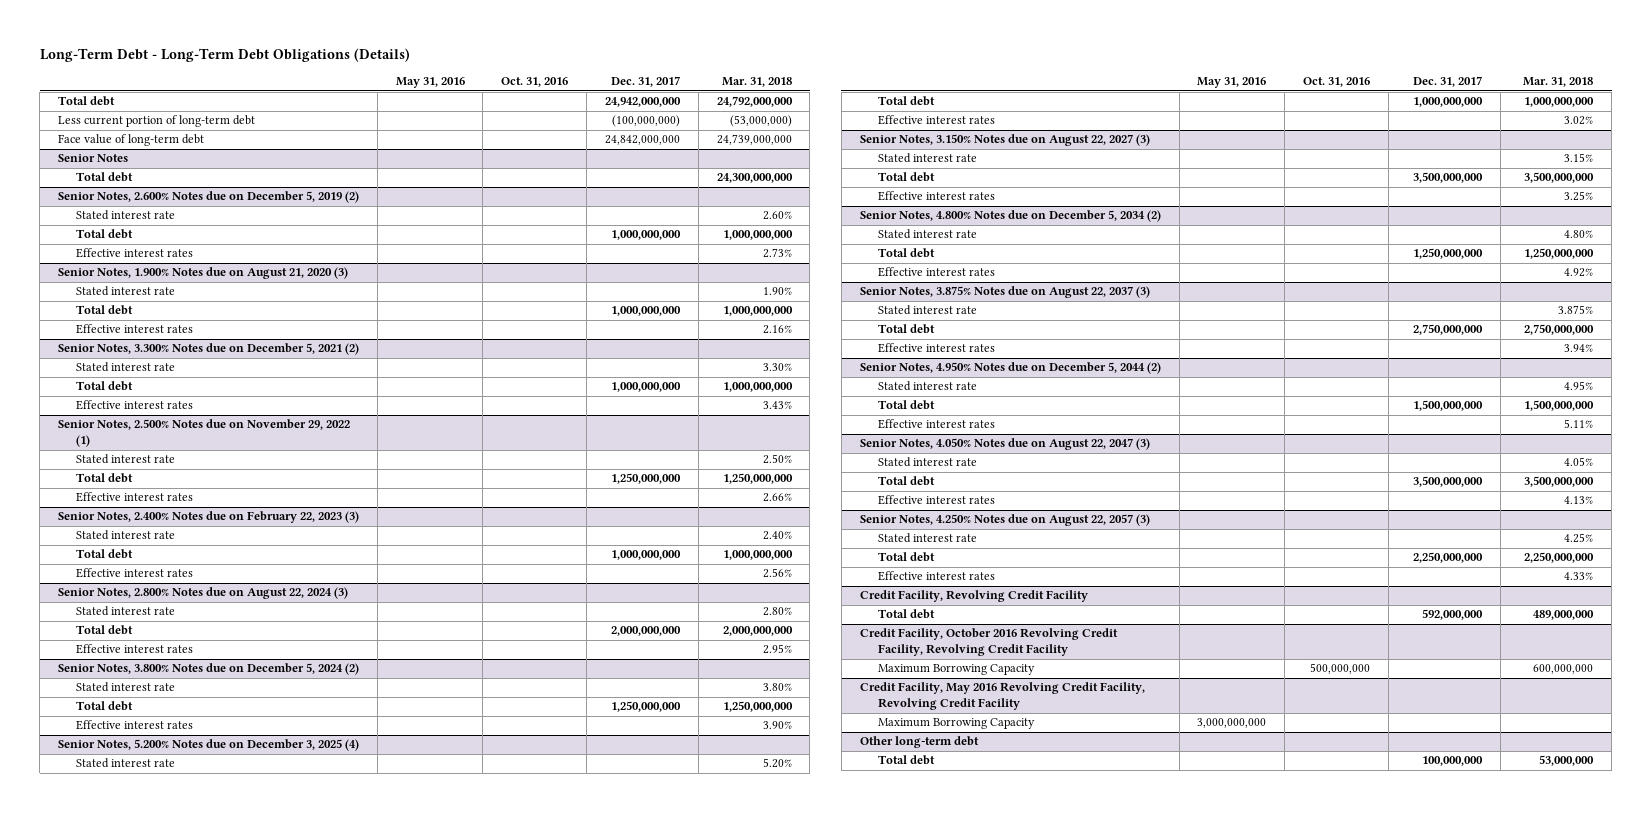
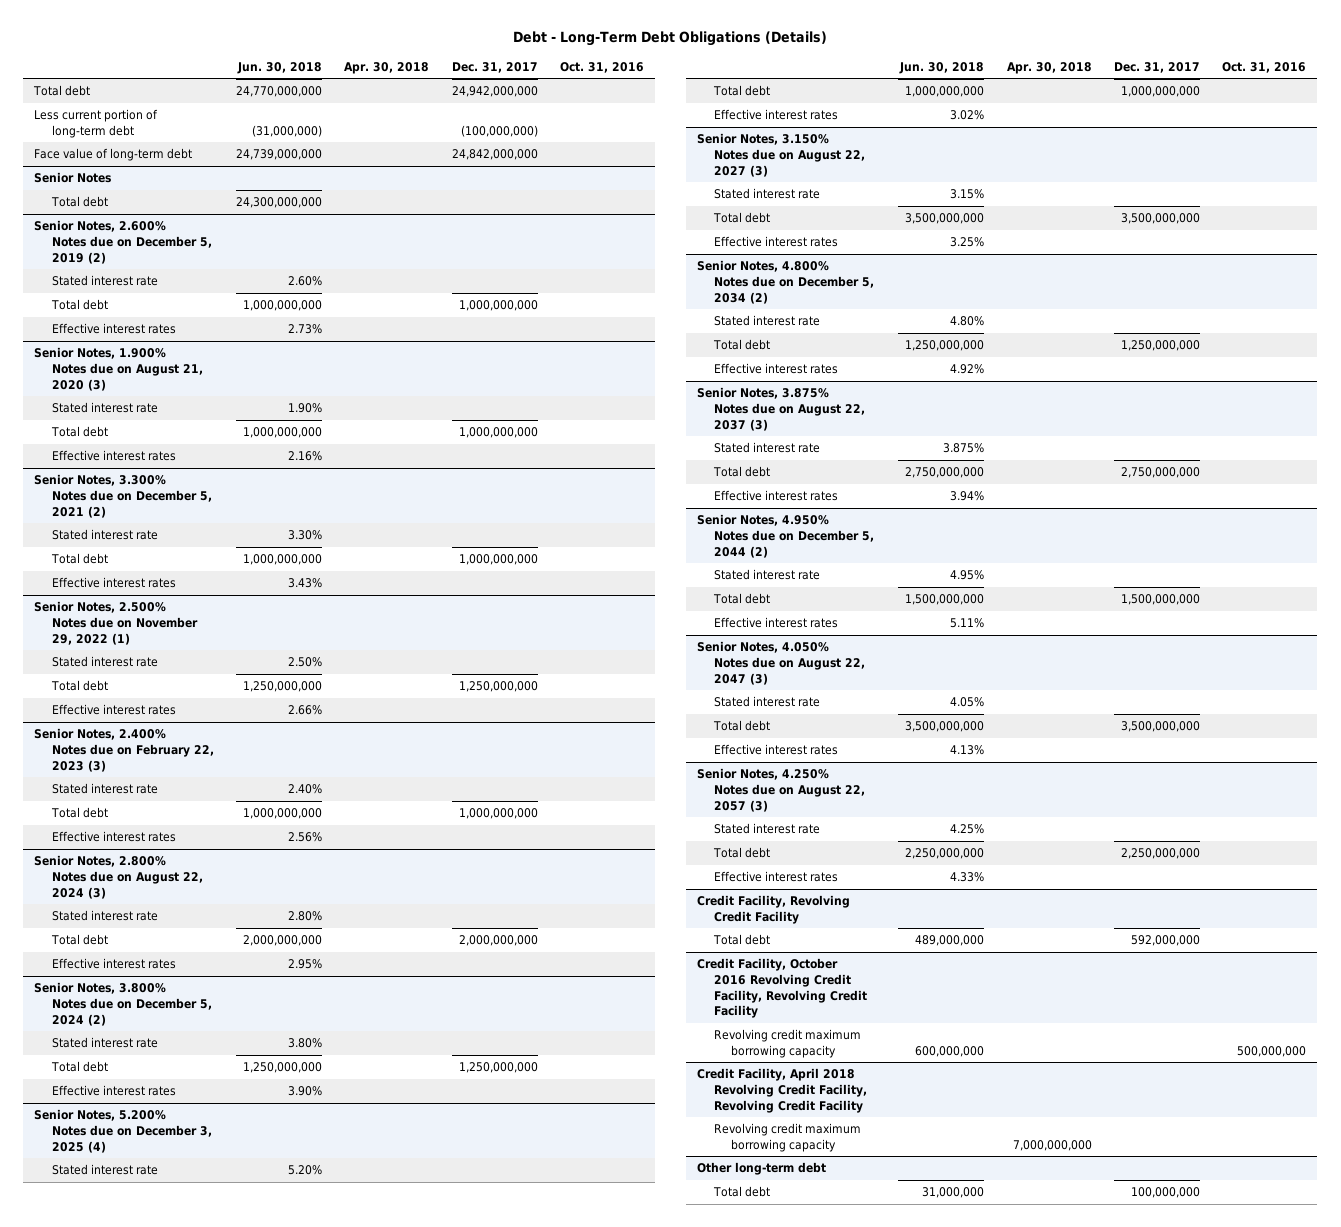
[39,48,410,63] Long-Term Debt - Long-Term Debt Obligations (Details) -> [513,31,828,47] Debt - Long-Term Debt Obligations (Details)
[395,77,465,89] May 31, 2016 -> none
[721,77,792,88] Mar. 31, 2018 -> none
none -> [236,61,322,74] Jun. 30, 2018
none -> [344,61,430,74] Apr. 30, 2018
[859,682,1145,711] Credit Facility, May 2016 Revolving Credit Facility, Revolving Credit Facility -> none
[877,718,1035,730] Maximum Borrowing Capacity -> none
[877,664,1035,676] Maximum Borrowing Capacity -> [713,1029,861,1059] Revolving credit maximum borrowing capacity
none -> [696,1068,867,1113] Credit Facility, April 2018 Revolving Credit Facility, Revolving Credit Facility
none -> [713,1123,861,1153] Revolving credit maximum borrowing capacity

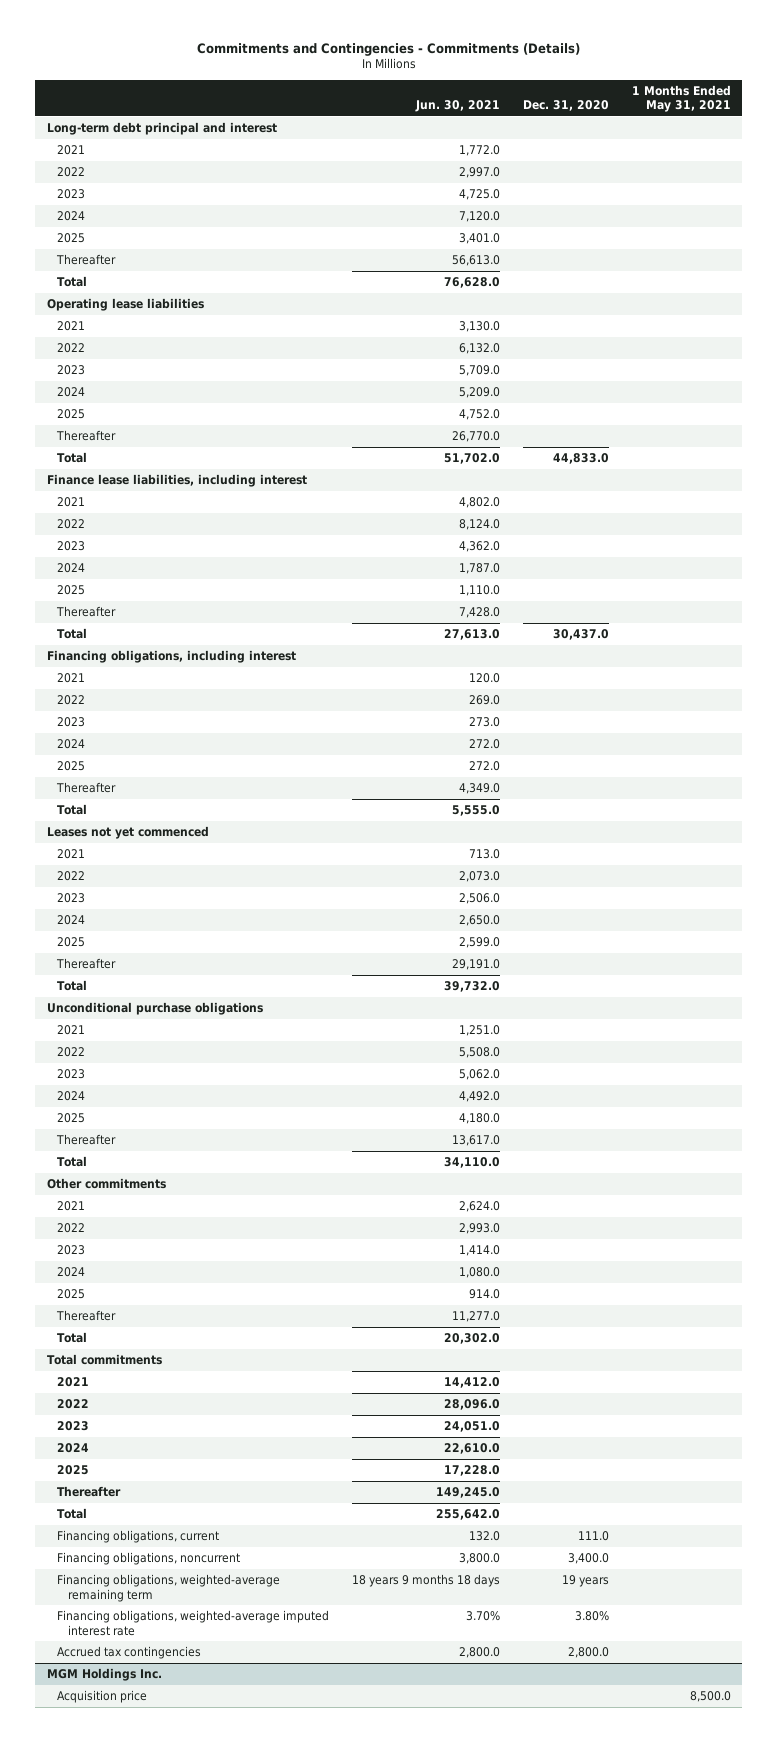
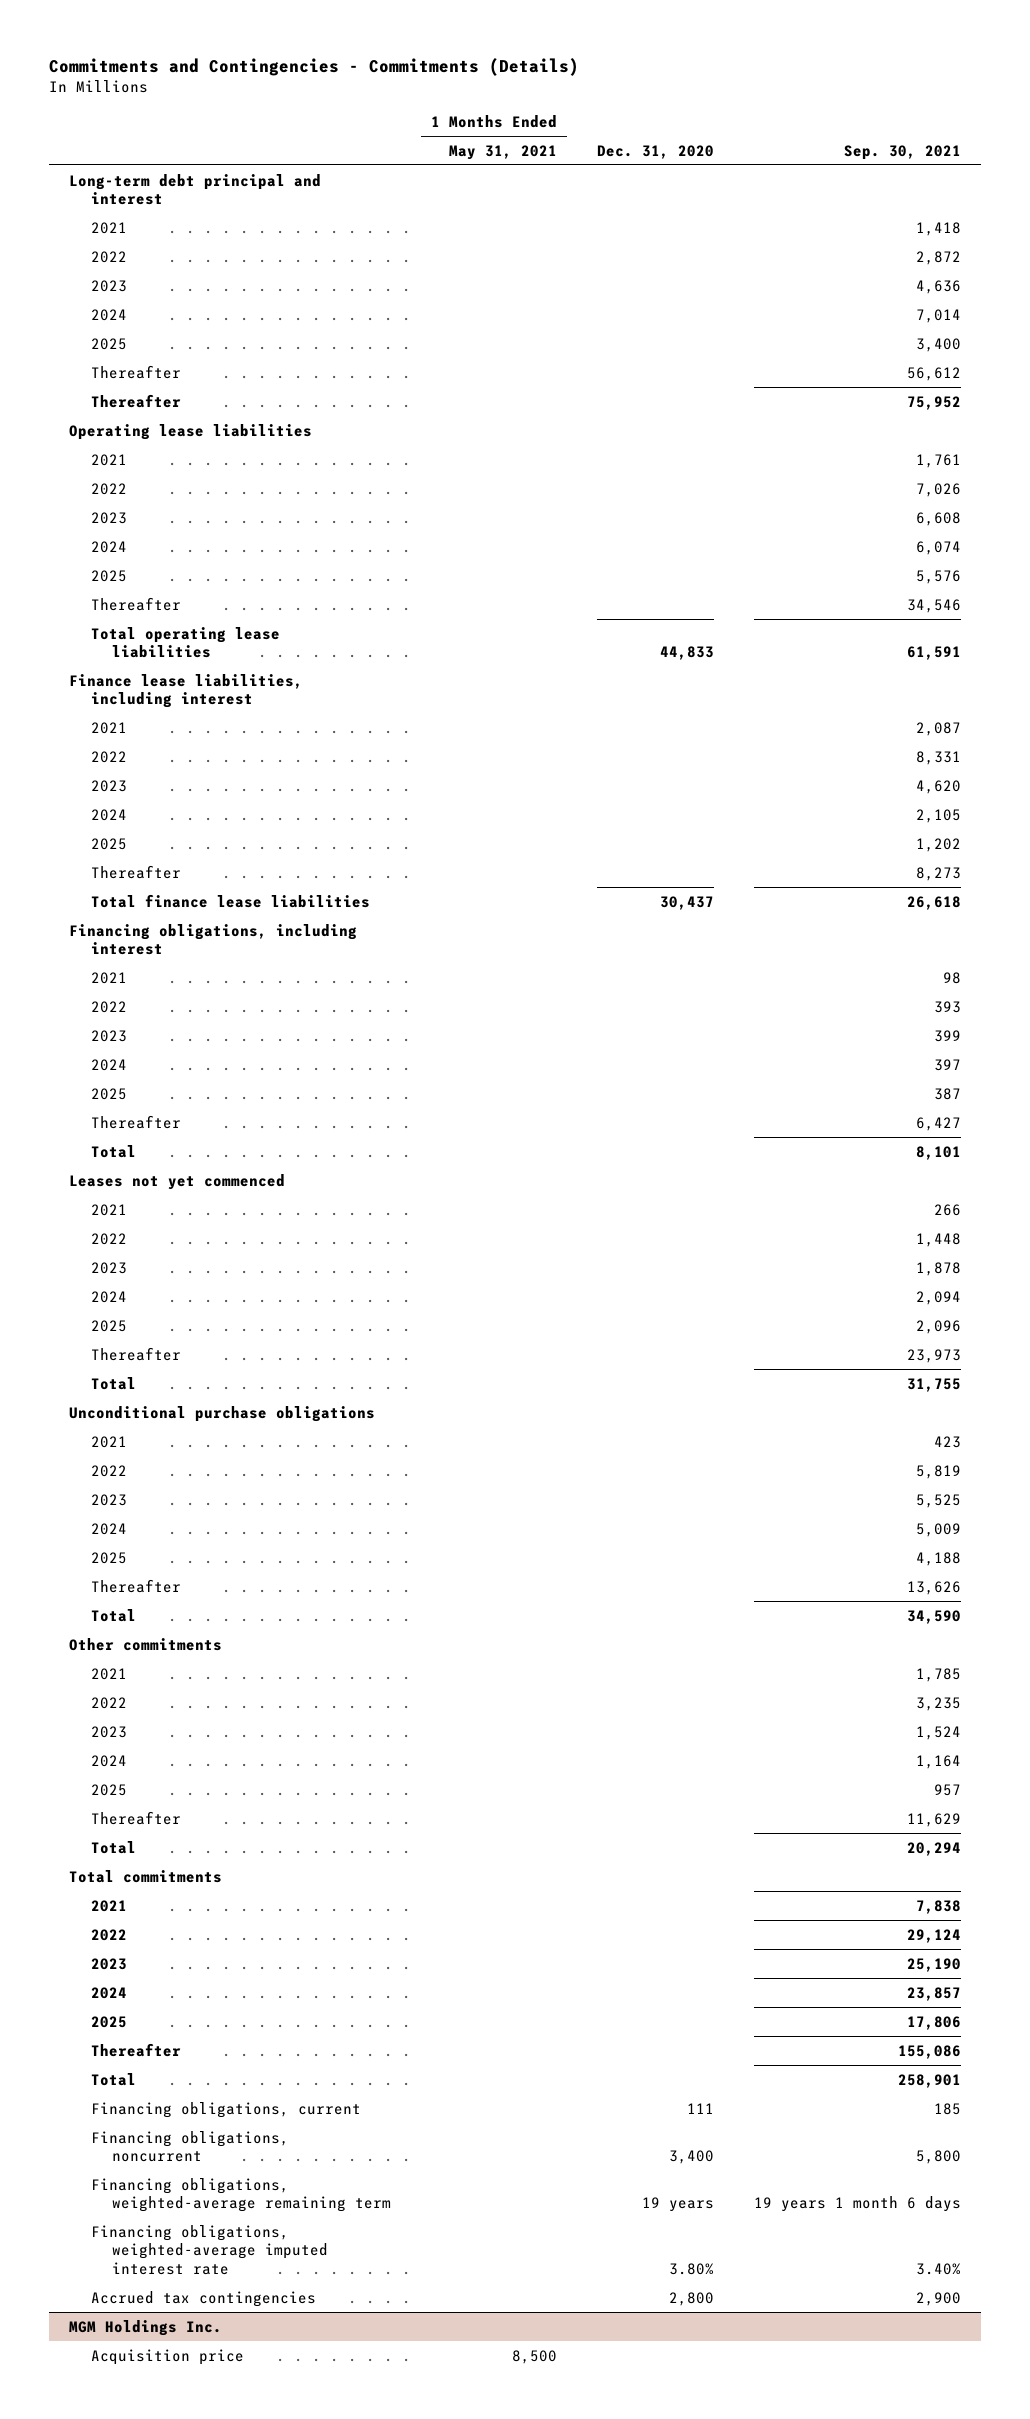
[415,100,501,113] Jun. 30, 2021 -> none
none -> [843,144,961,160] Sep. 30, 2021
[57,275,88,287] Total -> [90,393,181,408] Thereafter
[57,451,88,463] Total -> [90,626,280,659] Total operating lease liabilities
[553,452,610,464] 44,833.0 -> [659,646,714,661] 44,833
[57,627,88,639] Total -> [90,893,370,908] Total finance lease liabilities
[553,628,610,640] 30,437.0 -> [659,895,714,910] 30,437
[578,1530,610,1541] 111.0 -> [686,2102,714,2114] 111
[568,1552,610,1564] 3,400.0 -> [668,2150,714,2165] 3,400
[568,1646,610,1658] 2,800.0 -> [668,2291,714,2306] 2,800
[689,1690,731,1702] 8,500.0 -> [511,2349,557,2364] 8,500

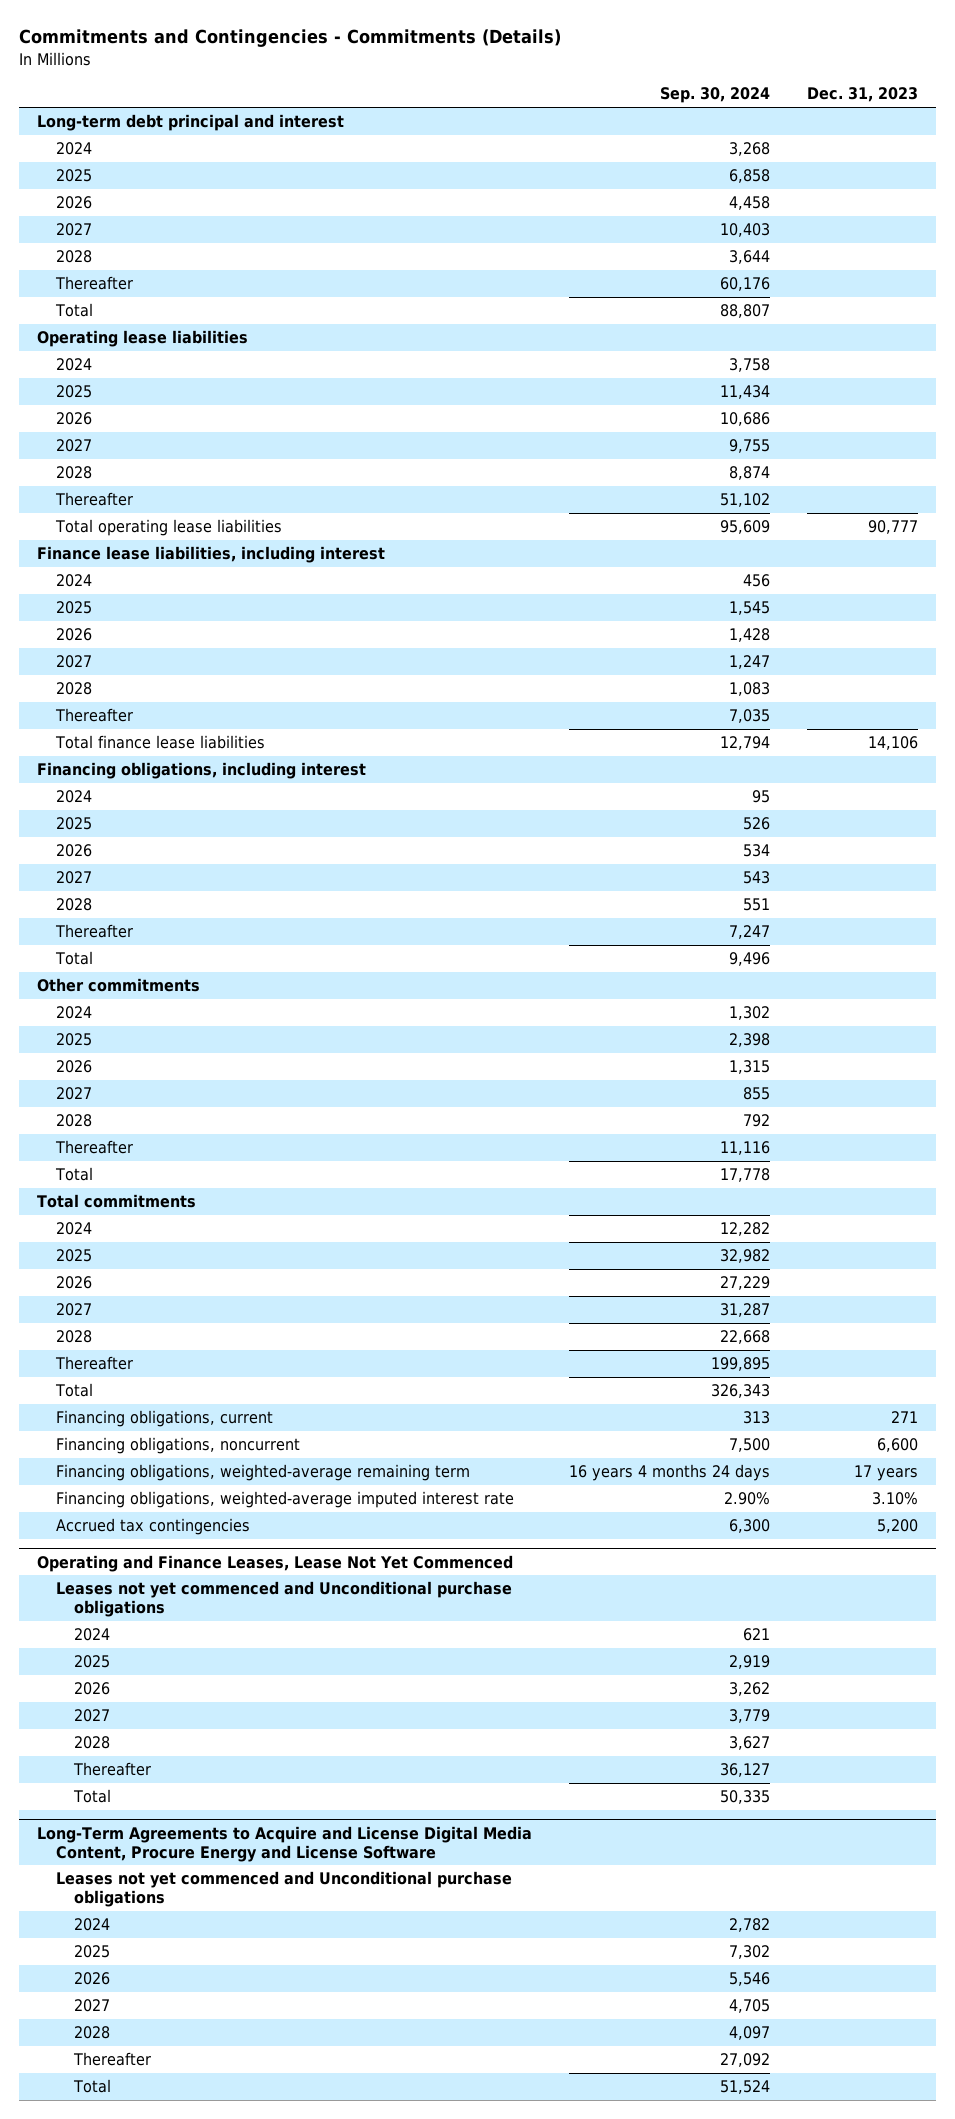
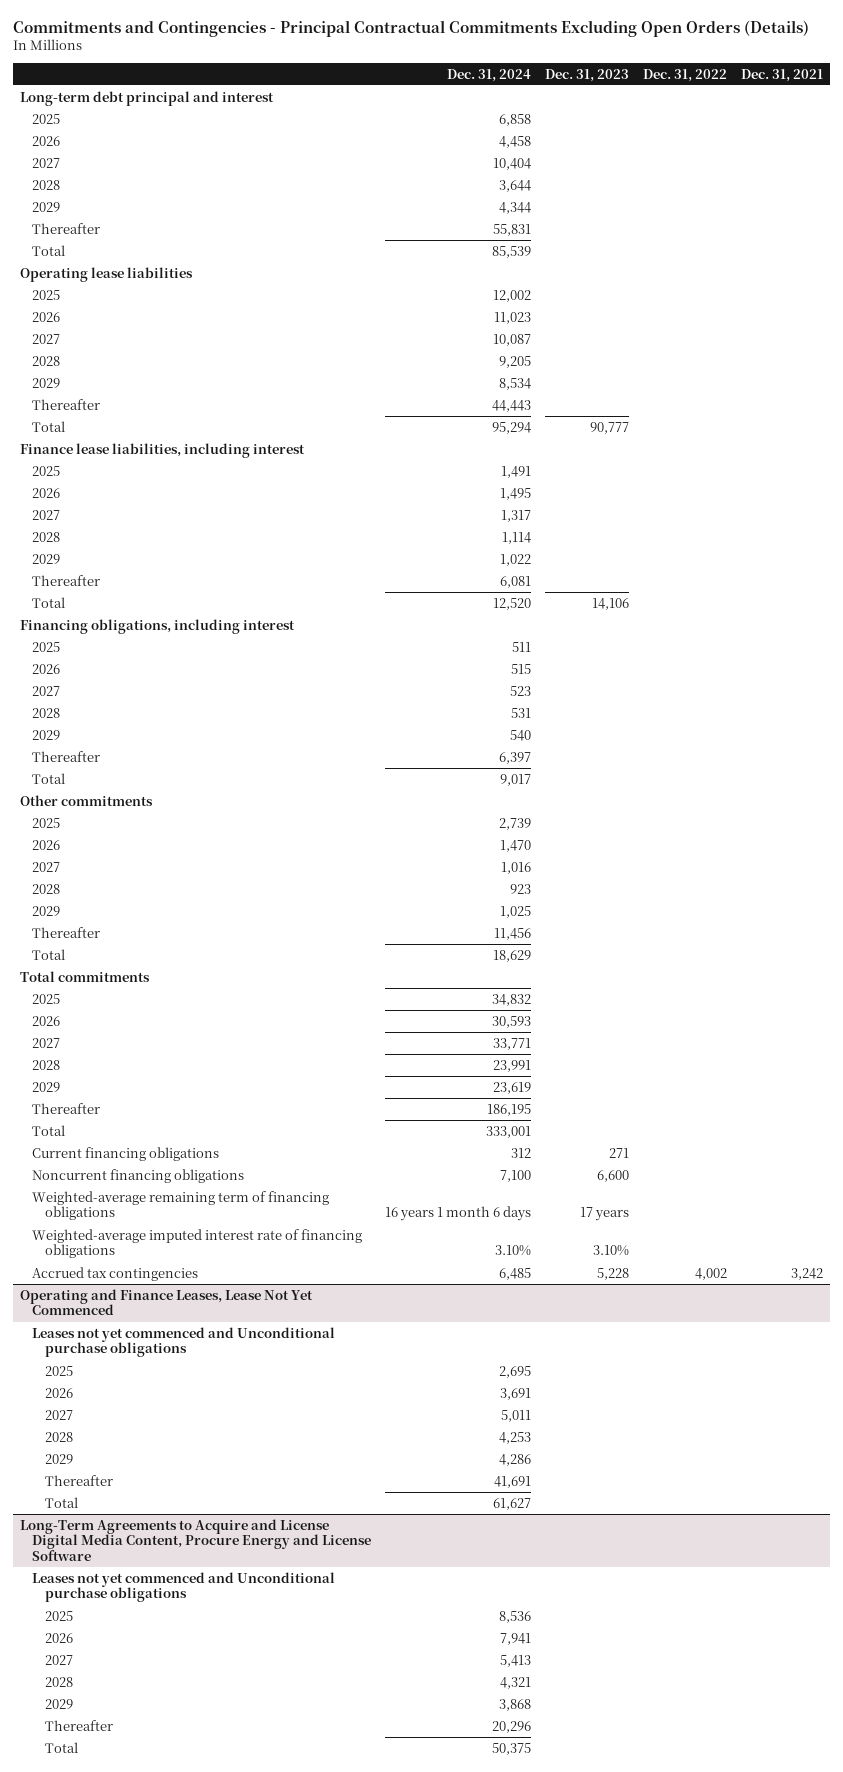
[19,29,562,48] Commitments and Contingencies - Commitments (Details) -> [12,19,809,37] Commitments and Contingencies - Principal Contractual Commitments Excluding Open Orders (Details)
[659,87,770,104] Sep. 30, 2024 -> none
none -> [447,68,532,82] Dec. 31, 2024
none -> [643,68,728,82] Dec. 31, 2022
none -> [741,68,824,82] Dec. 31, 2021
[55,142,92,156] 2024 -> none
none -> [32,201,61,212] 2029
[55,358,92,372] 2024 -> none
none -> [32,377,61,388] 2029
[54,519,282,537] Total operating lease liabilities -> [32,420,66,432] Total
[55,574,92,588] 2024 -> none
none -> [32,553,61,564] 2029
[54,735,265,750] Total finance lease liabilities -> [32,596,66,608] Total
[55,790,92,804] 2024 -> none
none -> [32,729,61,740] 2029
[55,1006,92,1020] 2024 -> none
none -> [32,905,61,916] 2029
[55,1222,92,1236] 2024 -> none
none -> [32,1081,61,1092] 2029
[55,1410,273,1428] Financing obligations, current -> [32,1146,220,1161] Current financing obligations
[55,1437,300,1455] Financing obligations, noncurrent -> [32,1168,245,1183] Noncurrent financing obligations
[55,1464,470,1482] Financing obligations, weighted-average remaining term -> [32,1190,330,1221] Weighted-average remaining term of financing obligations
[55,1491,514,1509] Financing obligations, weighted-average imputed interest rate -> [32,1228,363,1259] Weighted-average imputed interest rate of financing obligations
[876,1519,918,1534] 5,200 -> [597,1267,630,1280] 5,228
[74,1628,111,1642] 2024 -> none
none -> [44,1453,73,1464] 2029
[74,1918,111,1932] 2024 -> none
none -> [44,1698,73,1709] 2029

